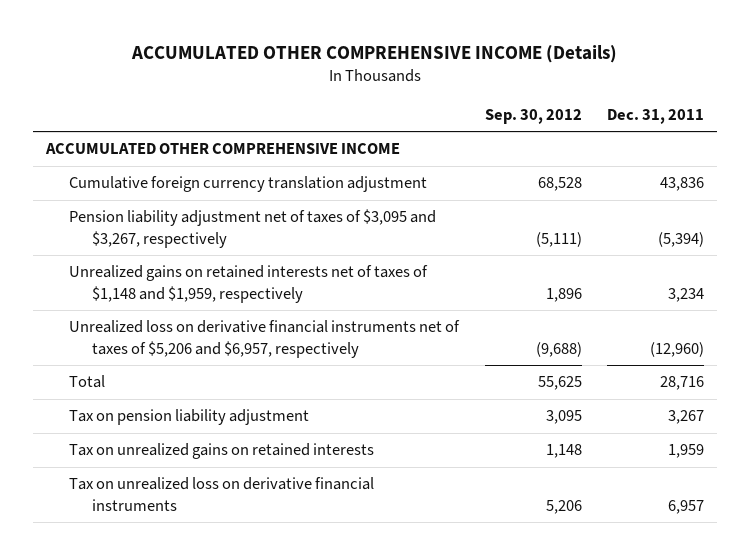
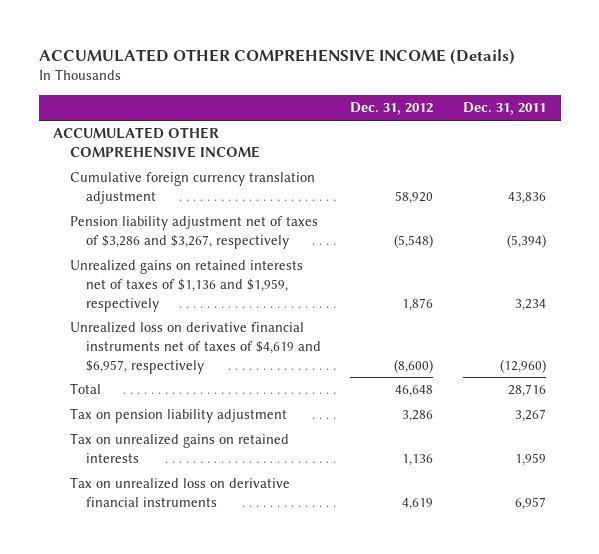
[484,108,582,124] Sep. 30, 2012 -> none
none -> [350,102,434,116] Dec. 31, 2012
[68,209,436,248] Pension liability adjustment net of taxes of $3,095 and $3,267, respectively -> [69,216,318,249] Pension liability adjustment net of taxes of $3,286 and $3,267, respectively
[68,265,428,303] Unrealized gains on retained interests net of taxes of $1,148 and $1,959, respectively -> [69,260,303,312] Unrealized gains on retained interests net of taxes of $1,136 and $1,959, respectively
[68,320,460,358] Unrealized loss on derivative financial instruments net of taxes of $5,206 and $6,957, respectively -> [69,322,321,374] Unrealized loss on derivative financial instruments net of taxes of $4,619 and $6,957, respectively

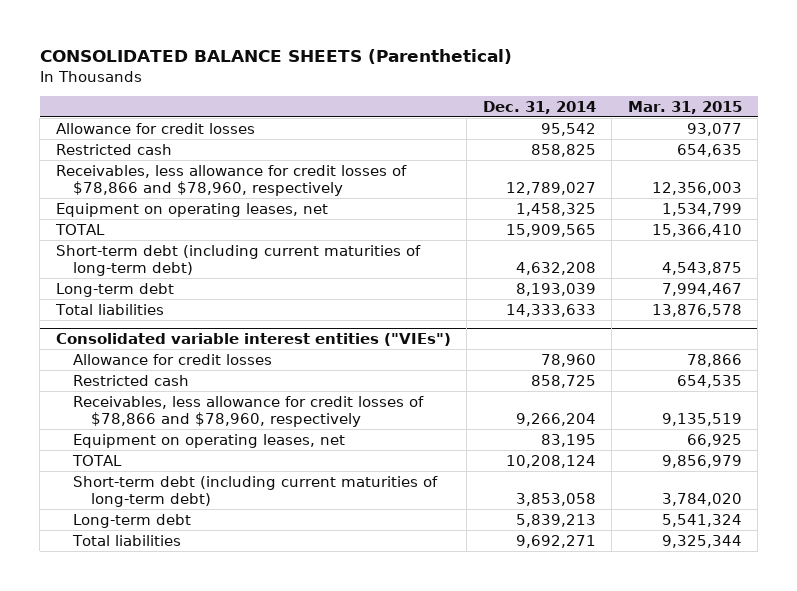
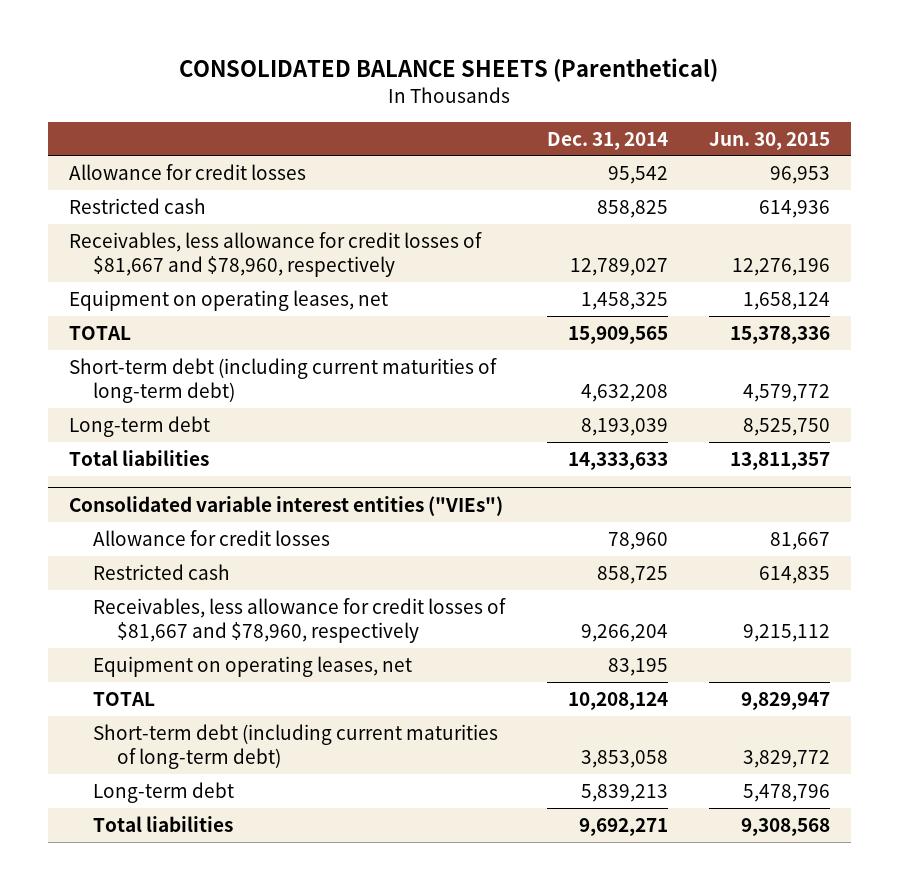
[627,100,742,114] Mar. 31, 2015 -> none
none -> [709,131,831,150] Jun. 30, 2015
[55,164,407,196] Receivables, less allowance for credit losses of $78,866 and $78,960, respectively -> [68,231,482,277] Receivables, less allowance for credit losses of $81,667 and $78,960, respectively
[73,395,425,427] Receivables, less allowance for credit losses of $78,866 and $78,960, respectively -> [92,597,506,643] Receivables, less allowance for credit losses of $81,667 and $78,960, respectively

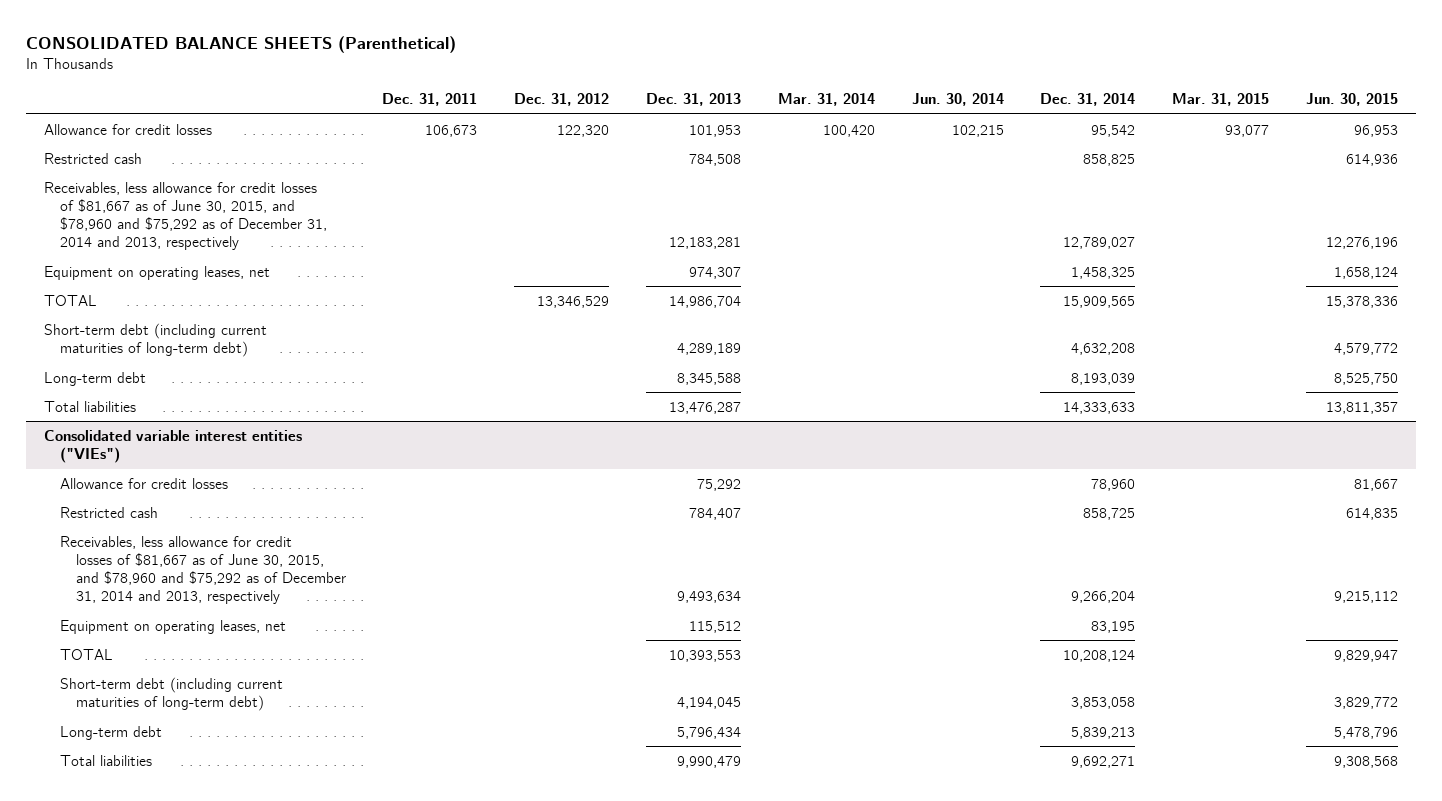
none -> [382,93,478,107] Dec. 31, 2011
none -> [514,93,610,107] Dec. 31, 2012
none -> [646,93,742,107] Dec. 31, 2013
none -> [777,93,875,107] Mar. 31, 2014
none -> [911,93,1004,107] Jun. 30, 2014
none -> [1172,93,1270,107] Mar. 31, 2015
[68,231,482,277] Receivables, less allowance for credit losses of $81,667 and $78,960, respectively -> [44,181,327,251] Receivables, less allowance for credit losses of $81,667 as of June 30, 2015, and $78,960 and $75,292 as of December 31, 2014 and 2013, respectively
[92,597,506,643] Receivables, less allowance for credit losses of $81,667 and $78,960, respectively -> [59,535,346,605] Receivables, less allowance for credit losses of $81,667 as of June 30, 2015, and $78,960 and $75,292 as of December 31, 2014 and 2013, respectively

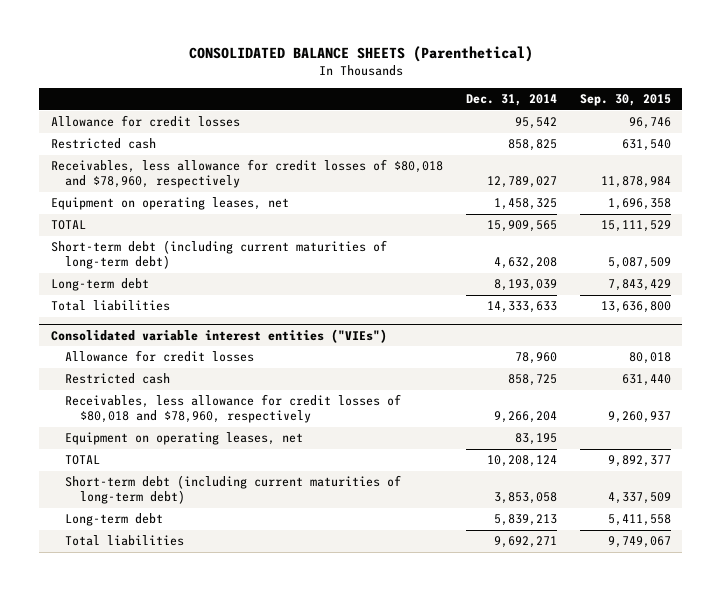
[382,93,478,107] Dec. 31, 2011 -> none
[514,93,610,107] Dec. 31, 2012 -> none
[646,93,742,107] Dec. 31, 2013 -> none
[777,93,875,107] Mar. 31, 2014 -> none
[911,93,1004,107] Jun. 30, 2014 -> none
[1172,93,1270,107] Mar. 31, 2015 -> none
[1306,93,1399,107] Jun. 30, 2015 -> none
none -> [579,94,671,107] Sep. 30, 2015
[44,181,327,251] Receivables, less allowance for credit losses of $81,667 as of June 30, 2015, and $78,960 and $75,292 as of December 31, 2014 and 2013, respectively -> [50,159,443,189] Receivables, less allowance for credit losses of $80,018 and $78,960, respectively
[59,535,346,605] Receivables, less allowance for credit losses of $81,667 as of June 30, 2015, and $78,960 and $75,292 as of December 31, 2014 and 2013, respectively -> [65,394,402,424] Receivables, less allowance for credit losses of $80,018 and $78,960, respectively

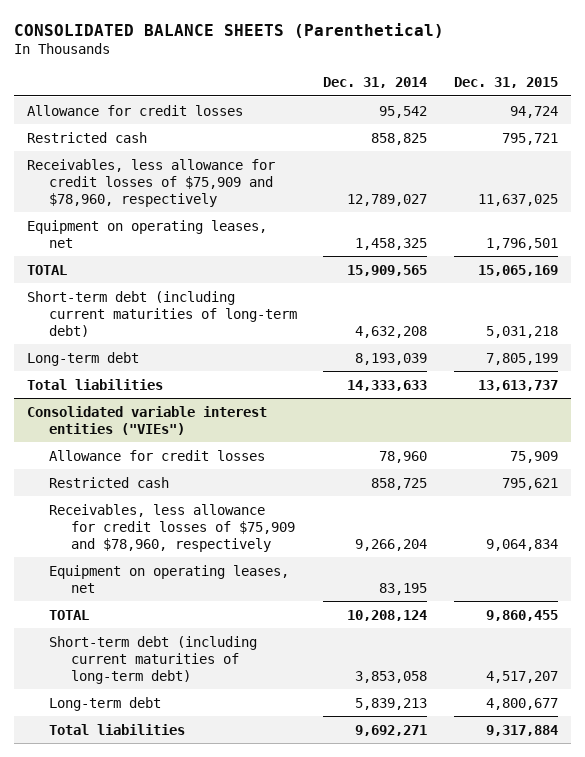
[579,94,671,107] Sep. 30, 2015 -> none
none -> [453,77,558,89] Dec. 31, 2015
[50,159,443,189] Receivables, less allowance for credit losses of $80,018 and $78,960, respectively -> [27,158,276,207] Receivables, less allowance for credit losses of $75,909 and $78,960, respectively
[65,394,402,424] Receivables, less allowance for credit losses of $80,018 and $78,960, respectively -> [48,503,295,552] Receivables, less allowance for credit losses of $75,909 and $78,960, respectively

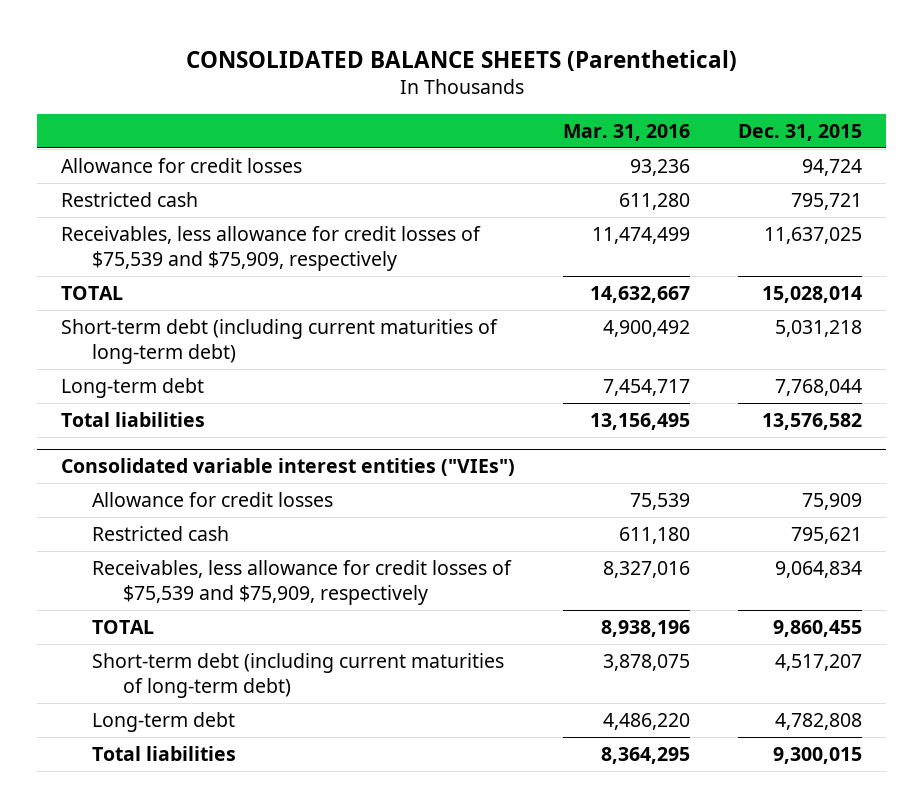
[323,77,428,89] Dec. 31, 2014 -> none
none -> [563,123,691,141] Mar. 31, 2016
[27,219,268,248] Equipment on operating leases, net -> none
[27,158,276,207] Receivables, less allowance for credit losses of $75,909 and $78,960, respectively -> [61,225,482,271] Receivables, less allowance for credit losses of $75,539 and $75,909, respectively
[477,264,558,276] 15,065,169 -> [762,285,863,303] 15,028,014
[485,352,558,365] 7,805,199 -> [775,378,863,396] 7,768,044
[477,379,558,391] 13,613,737 -> [762,412,863,430] 13,576,582
[48,564,289,593] Equipment on operating leases, net -> none
[48,503,295,552] Receivables, less allowance for credit losses of $75,909 and $78,960, respectively -> [91,559,512,605] Receivables, less allowance for credit losses of $75,539 and $75,909, respectively
[485,697,558,710] 4,800,677 -> [775,712,863,730] 4,782,808
[485,724,558,736] 9,317,884 -> [773,746,863,764] 9,300,015

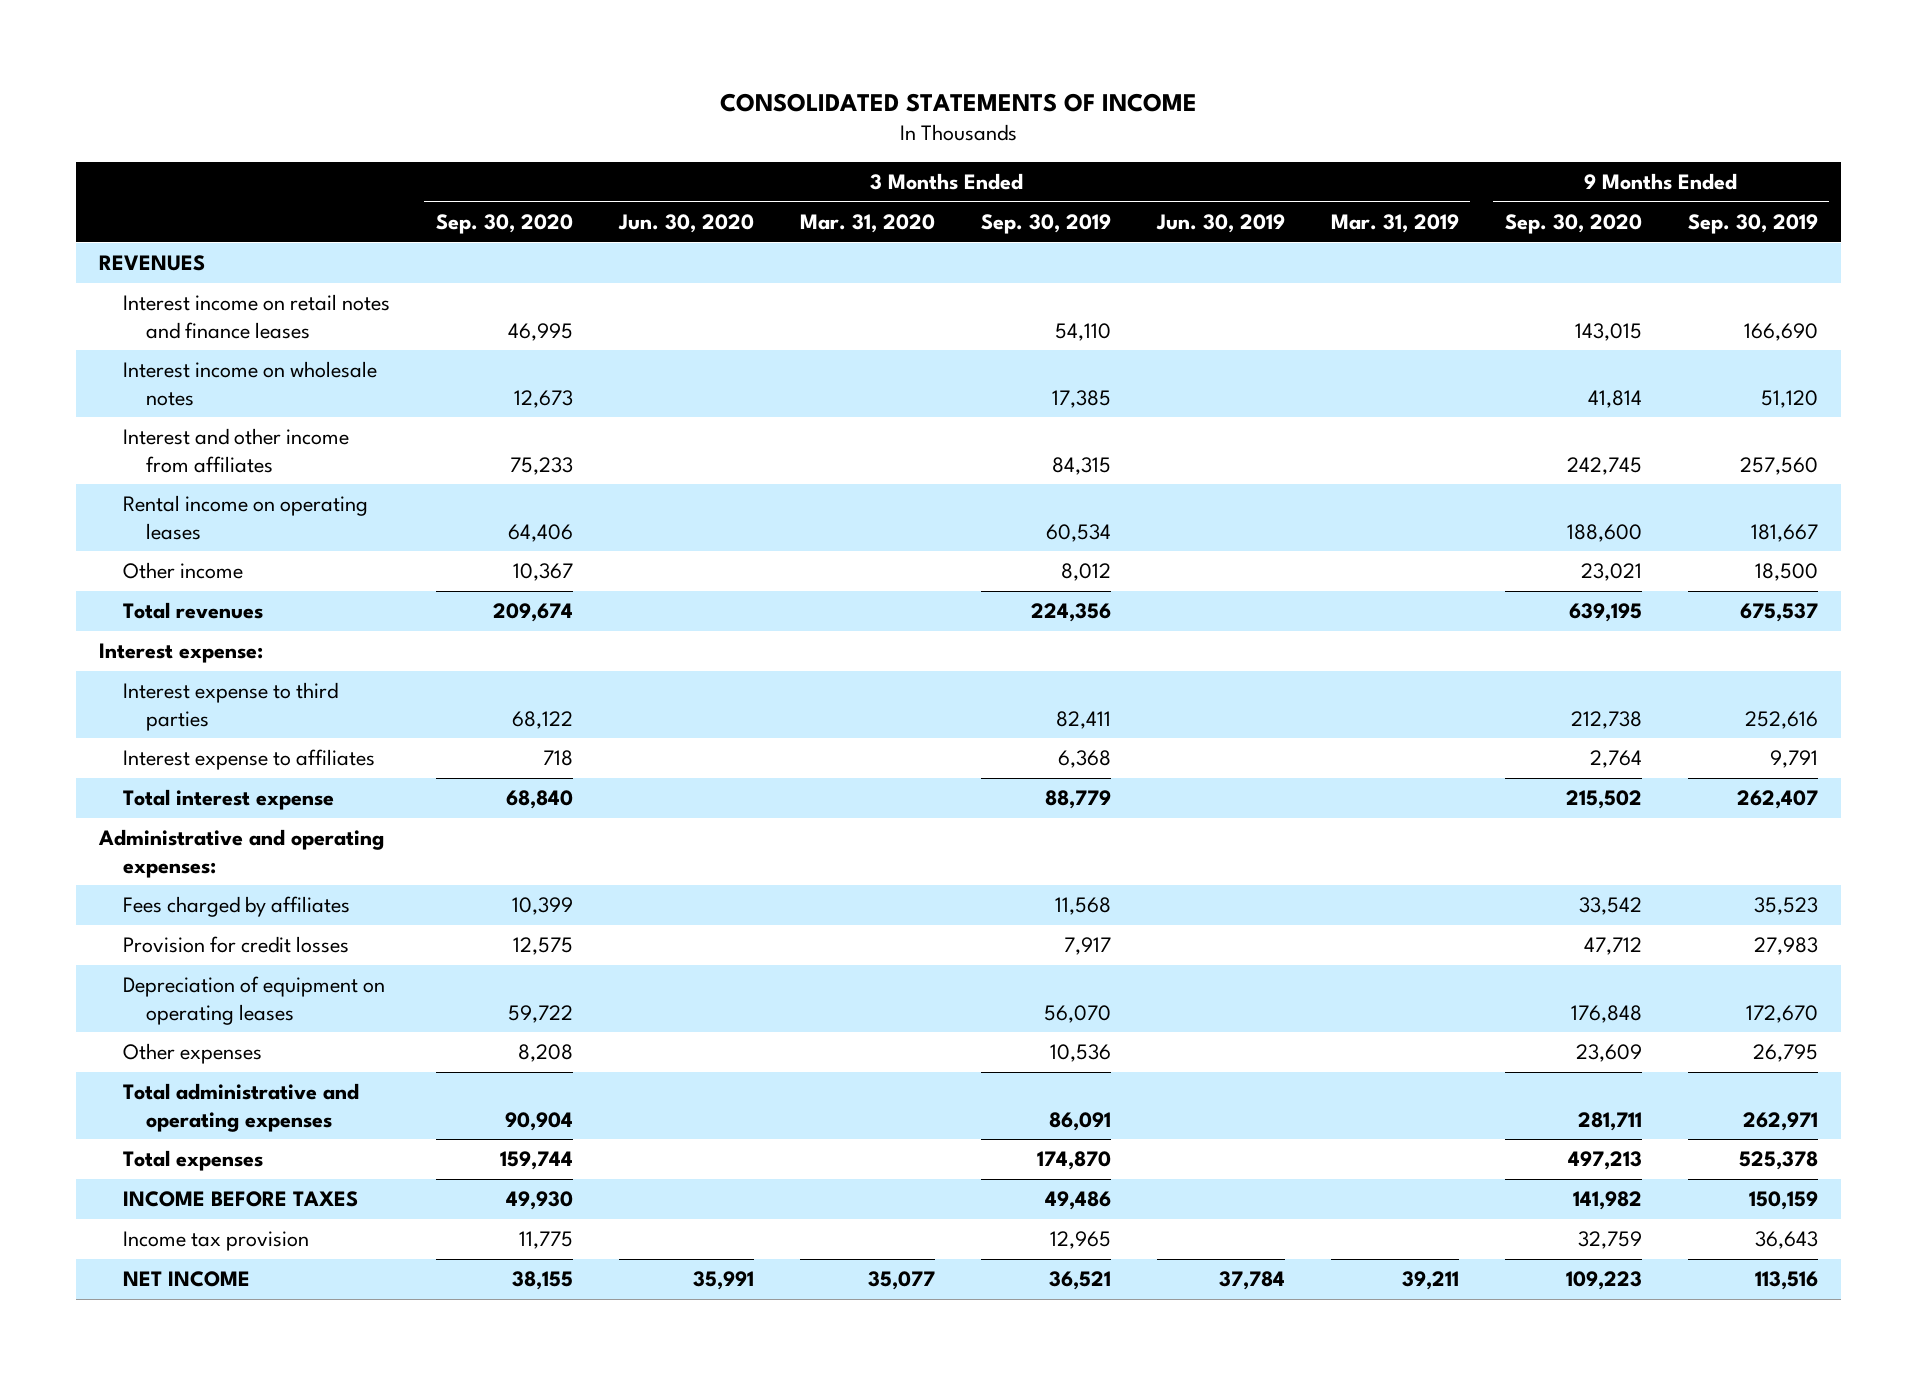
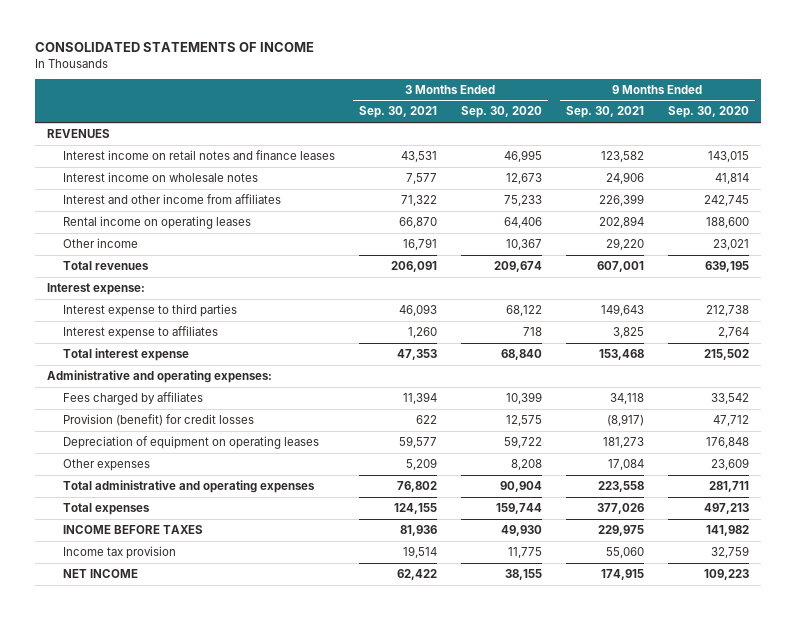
[617,214,754,234] Jun. 30, 2020 -> none
[799,214,935,234] Mar. 31, 2020 -> none
[980,214,1111,235] Sep. 30, 2019 -> none
[1155,214,1285,234] Jun. 30, 2019 -> none
[1330,214,1459,234] Mar. 31, 2019 -> none
[1687,214,1818,235] Sep. 30, 2019 -> none
none -> [358,106,437,119] Sep. 30, 2021
none -> [565,106,644,119] Sep. 30, 2021
[122,936,349,954] Provision for credit losses -> [62,413,254,426] Provision (benefit) for credit losses

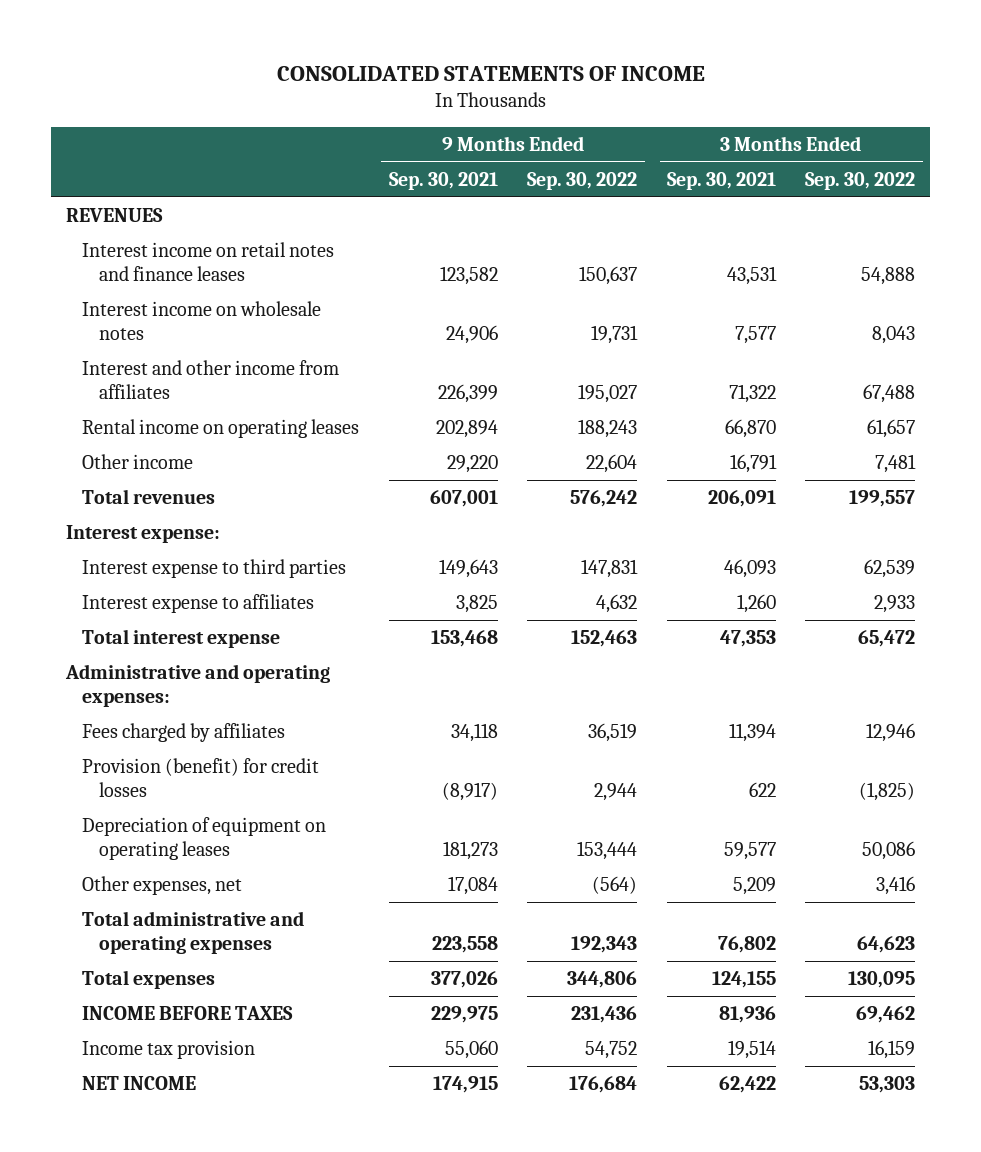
[460,106,542,119] Sep. 30, 2020 -> none
[667,106,749,119] Sep. 30, 2020 -> none
none -> [527,171,638,190] Sep. 30, 2022
none -> [805,171,916,190] Sep. 30, 2022
[62,458,150,471] Other expenses -> [82,876,243,896] Other expenses, net

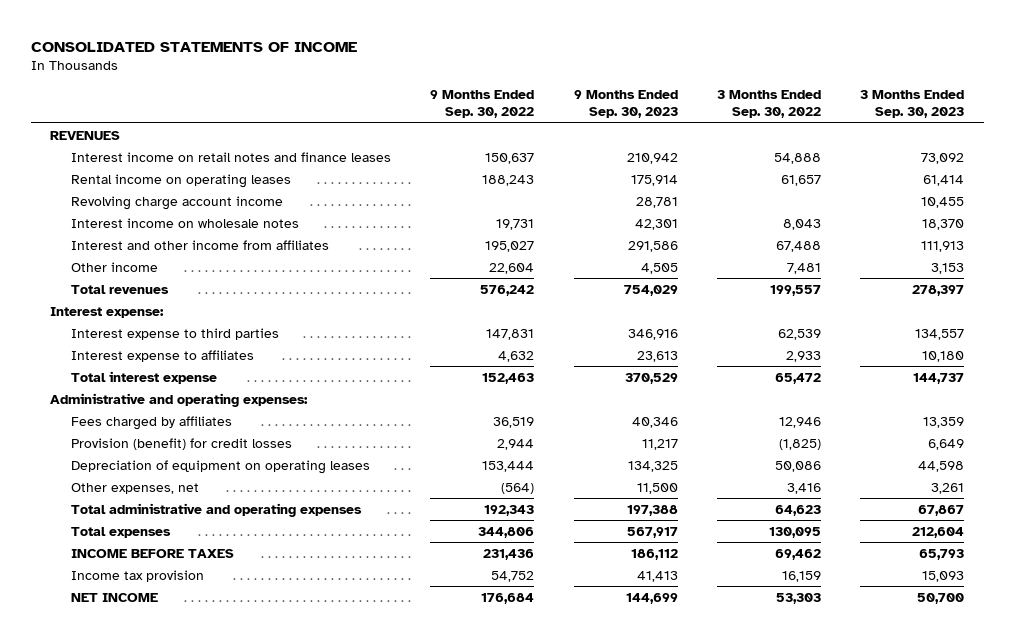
[388,171,498,190] Sep. 30, 2021 -> none
[666,171,776,190] Sep. 30, 2021 -> none
none -> [573,90,678,119] 9 Months Ended Sep. 30, 2023
none -> [859,90,964,119] 3 Months Ended Sep. 30, 2023
[82,419,360,439] Rental income on operating leases -> [71,173,292,188] Rental income on operating leases
none -> [71,195,284,210] Revolving charge account income

